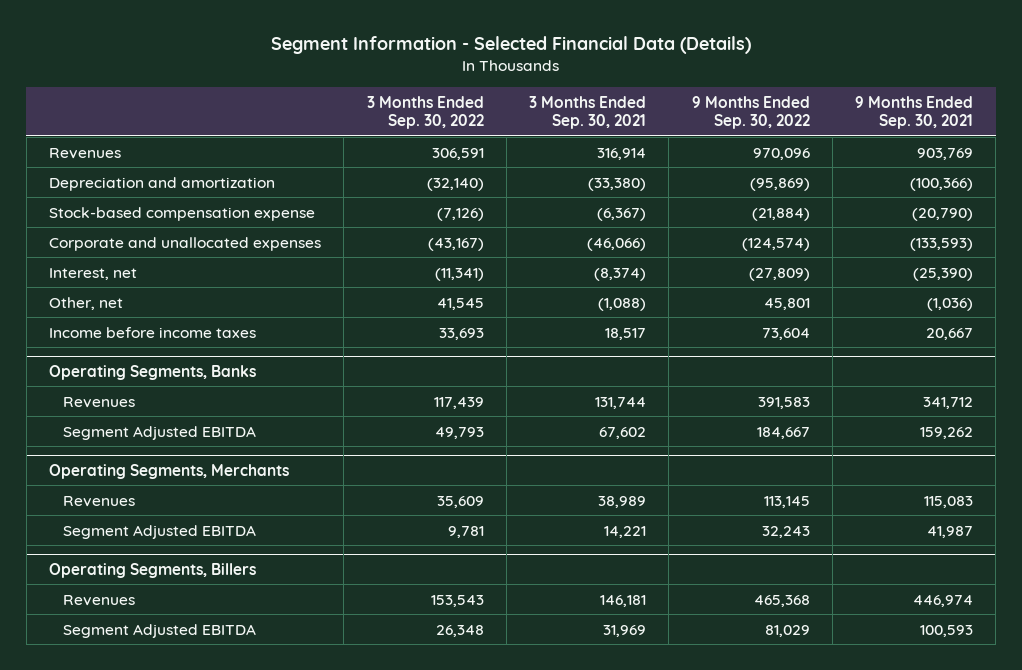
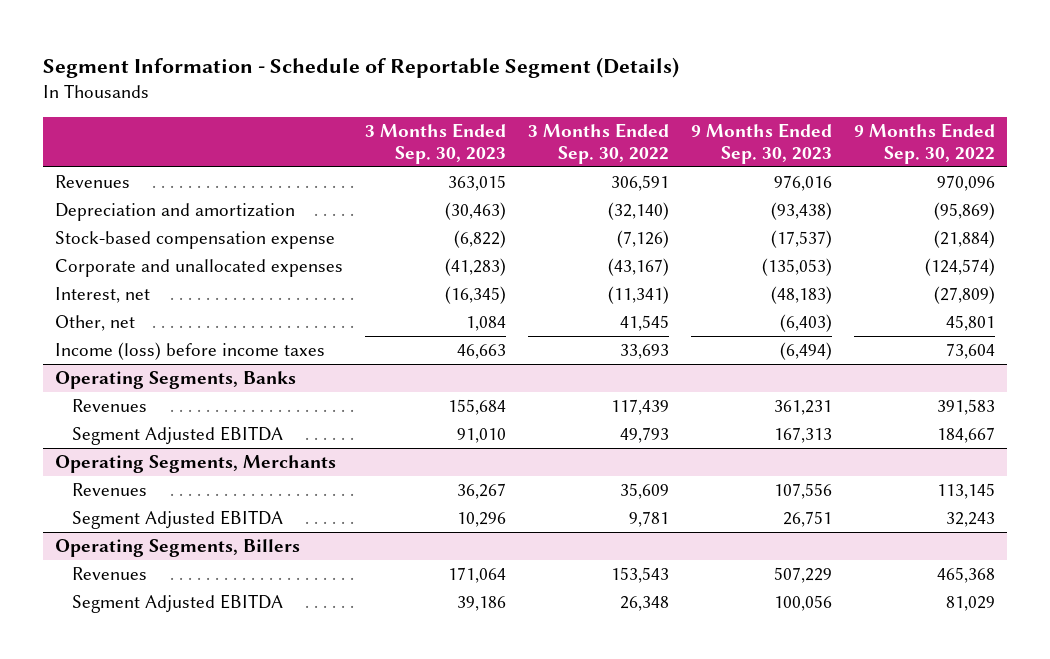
[271,36,752,55] Segment Information - Selected Financial Data (Details) -> [43,56,680,78] Segment Information - Schedule of Reportable Segment (Details)
[529,95,647,130] 3 Months Ended Sep. 30, 2021 -> none
[855,95,974,130] 9 Months Ended Sep. 30, 2021 -> none
none -> [364,122,506,165] 3 Months Ended Sep. 30, 2023
none -> [691,122,833,165] 9 Months Ended Sep. 30, 2023
[49,326,257,338] Income before income taxes -> [54,342,325,361] Income (loss) before income taxes

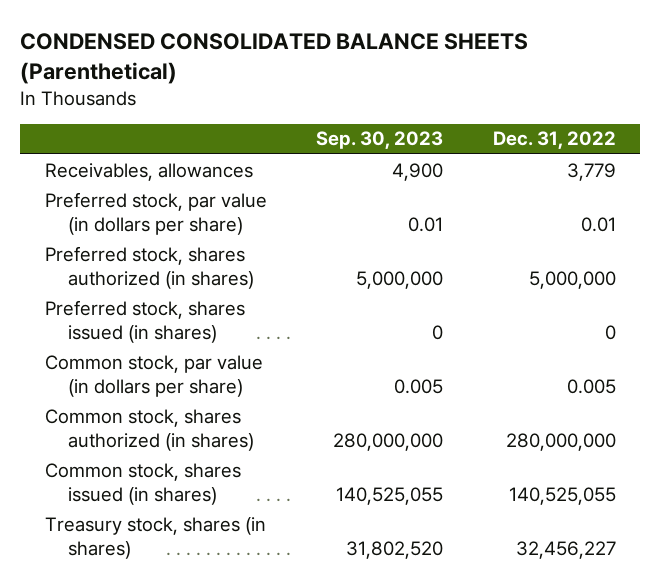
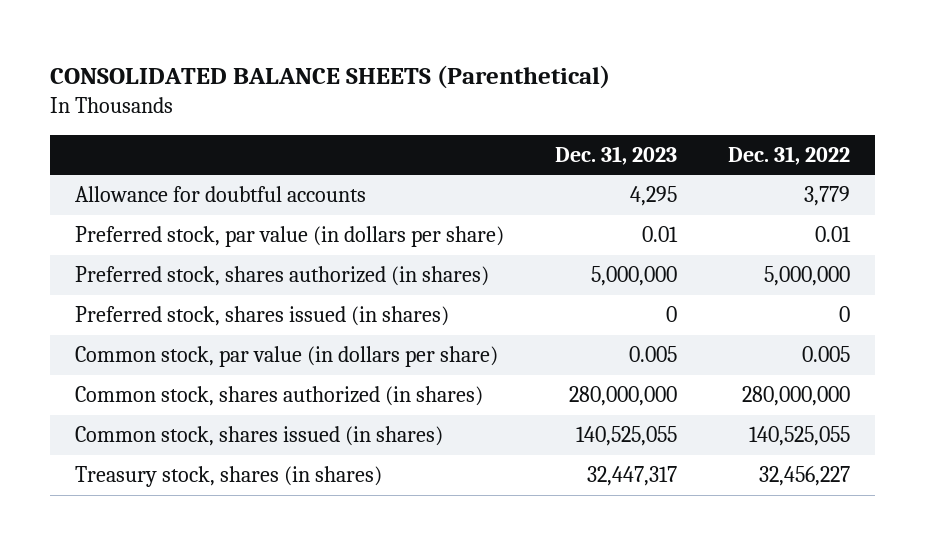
[19,33,528,84] CONDENSED CONSOLIDATED BALANCE SHEETS (Parenthetical) -> [50,64,611,89] CONSOLIDATED BALANCE SHEETS (Parenthetical)
[316,131,444,150] Sep. 30, 2023 -> none
none -> [555,145,678,165] Dec. 31, 2023
[44,162,253,181] Receivables, allowances -> [75,186,367,203] Allowance for doubtful accounts

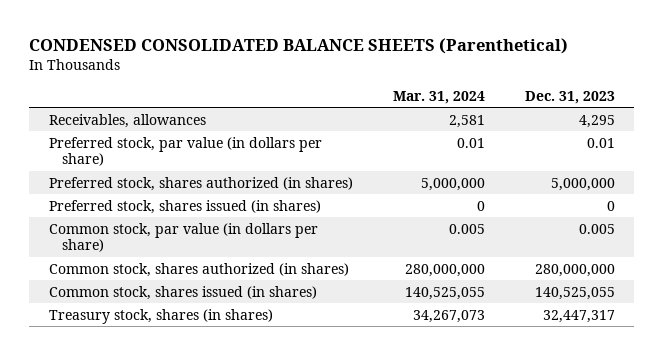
[50,64,611,89] CONSOLIDATED BALANCE SHEETS (Parenthetical) -> [28,37,568,54] CONDENSED CONSOLIDATED BALANCE SHEETS (Parenthetical)
[727,145,850,165] Dec. 31, 2022 -> none
none -> [392,90,485,104] Mar. 31, 2024
[75,186,367,203] Allowance for doubtful accounts -> [48,113,206,128] Receivables, allowances

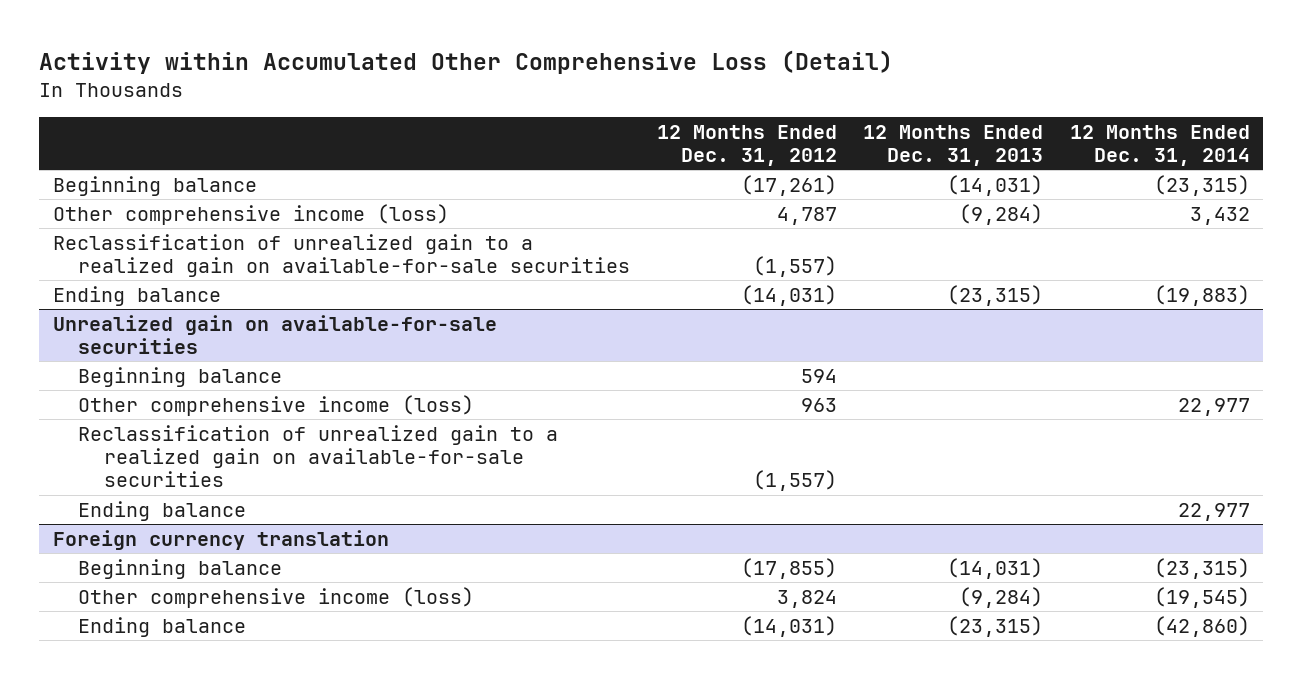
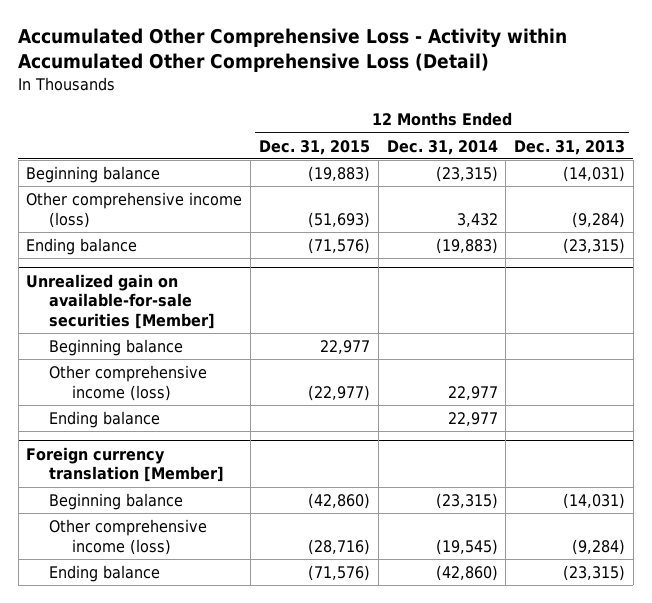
[39,50,894,75] Activity within Accumulated Other Comprehensive Loss (Detail) -> [18,28,568,73] Accumulated Other Comprehensive Loss - Activity within Accumulated Other Comprehensive Loss (Detail)
[656,124,837,166] 12 Months Ended Dec. 31, 2012 -> none
none -> [259,139,371,155] Dec. 31, 2015
[52,233,631,278] Reclassification of unrealized gain to a realized gain on available-for-sale securities -> none
[52,314,497,355] Unrealized gain on available-for-sale securities -> [26,273,216,330] Unrealized gain on available-for-sale securities [Member]
[78,424,559,488] Reclassification of unrealized gain to a realized gain on available-for-sale securities -> none
[52,529,389,550] Foreign currency translation -> [26,446,225,483] Foreign currency translation [Member]

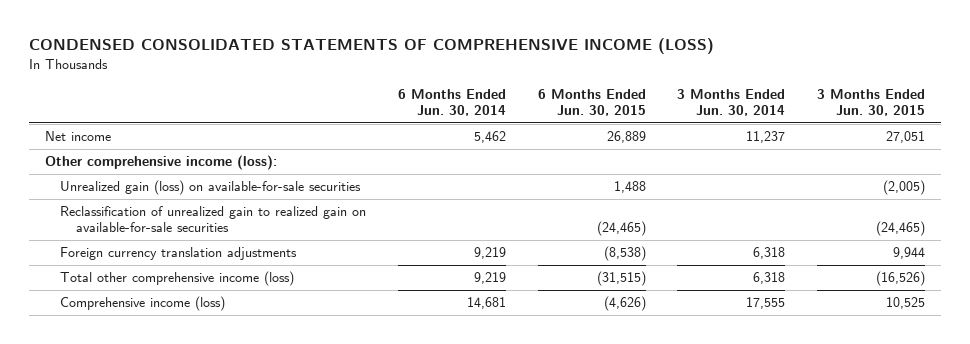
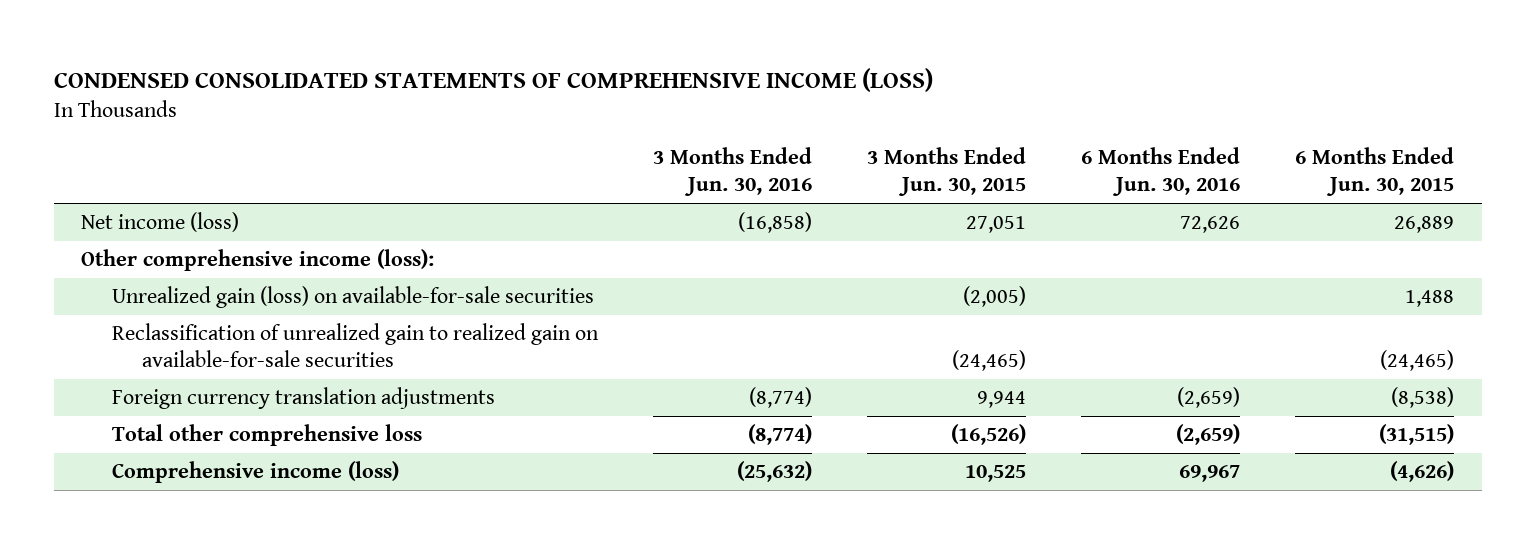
[398,89,507,117] 6 Months Ended Jun. 30, 2014 -> none
[677,89,786,117] 3 Months Ended Jun. 30, 2014 -> none
none -> [652,147,812,197] 3 Months Ended Jun. 30, 2016
none -> [1081,147,1241,197] 6 Months Ended Jun. 30, 2016
[45,131,112,142] Net income -> [81,212,240,233] Net income (loss)
[60,271,295,287] Total other comprehensive income (loss) -> [111,424,422,447] Total other comprehensive loss

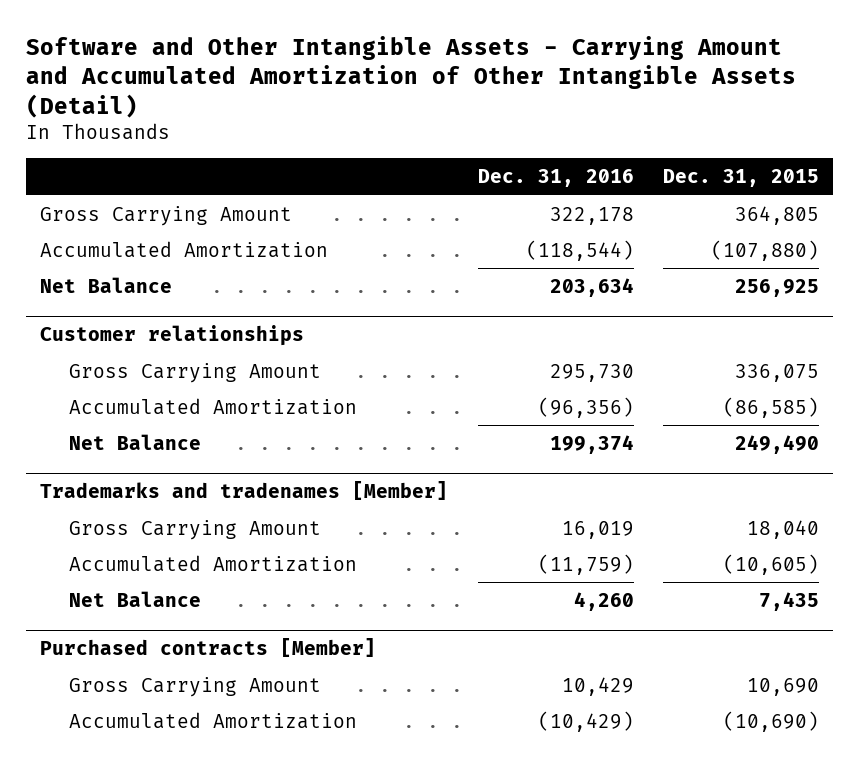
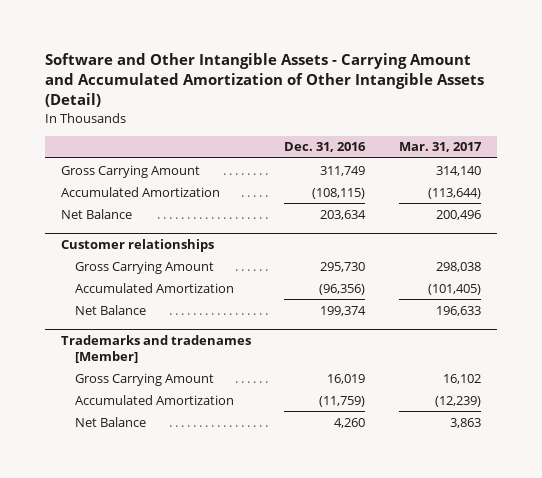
[662,169,819,188] Dec. 31, 2015 -> none
none -> [398,142,482,153] Mar. 31, 2017
[549,206,634,225] 322,178 -> [320,165,366,176] 311,749
[525,239,634,261] (118,544) -> [312,187,366,199] (108,115)
[40,637,377,657] Purchased contracts [Member] -> none
[68,676,321,697] Gross Carrying Amount -> none
[68,711,357,729] Accumulated Amortization -> none

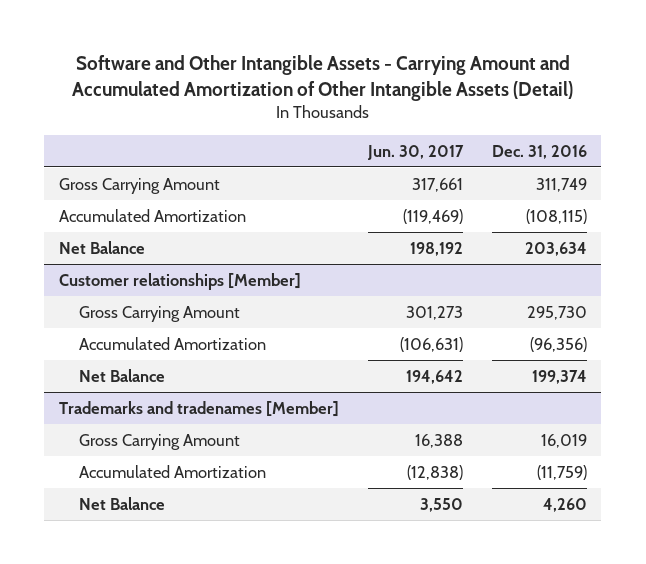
[398,142,482,153] Mar. 31, 2017 -> none
none -> [366,144,464,160] Jun. 30, 2017
[61,238,215,252] Customer relationships -> [58,272,301,290] Customer relationships [Member]

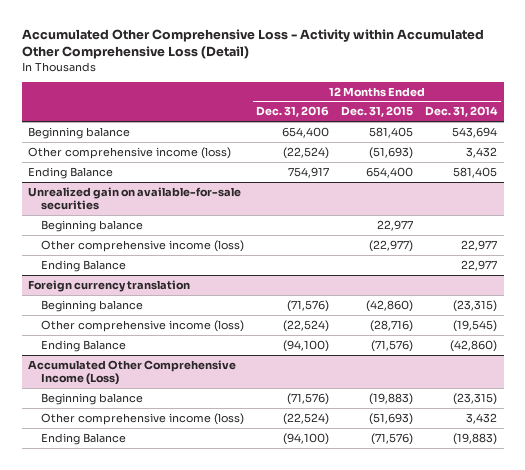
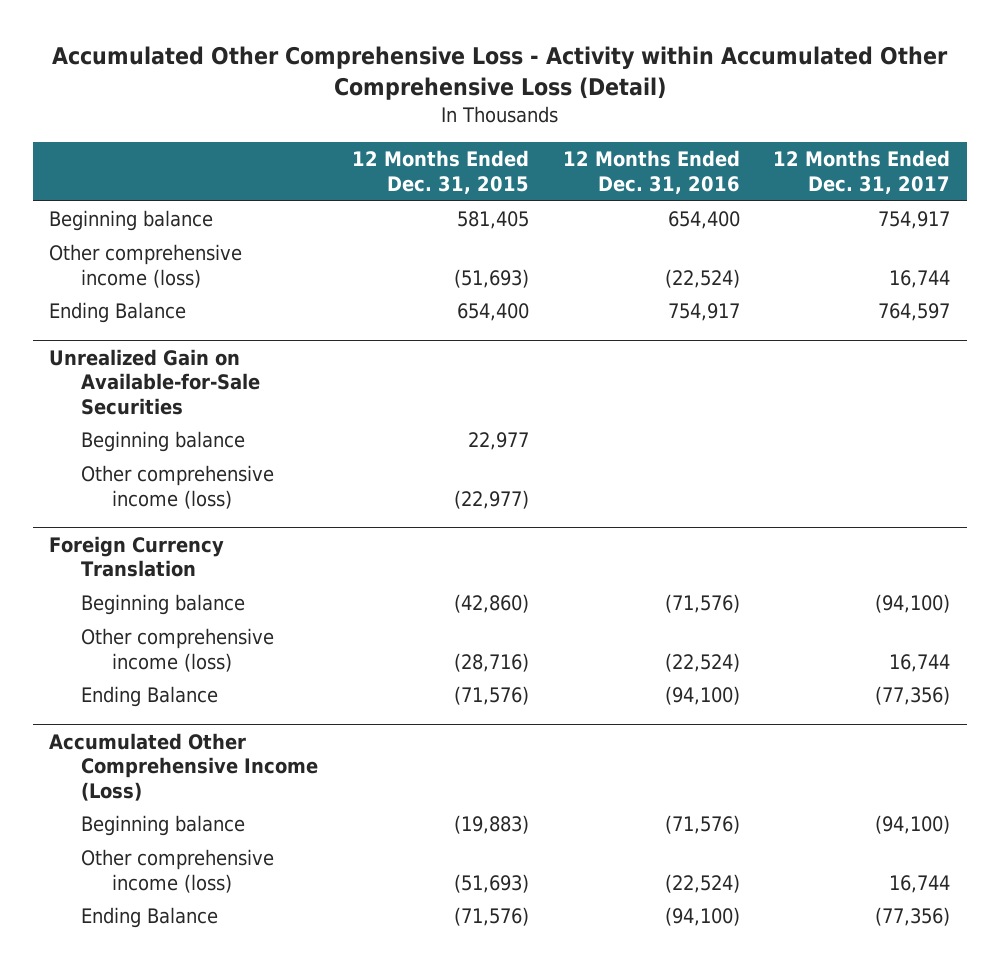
[425,106,499,118] Dec. 31, 2014 -> none
none -> [773,150,951,195] 12 Months Ended Dec. 31, 2017
[27,186,241,211] Unrealized gain on available-for-sale securities -> [49,348,260,415] Unrealized Gain on Available-for-Sale Securities
[40,259,126,272] Ending Balance -> none
[27,279,190,292] Foreign currency translation -> [49,535,225,578] Foreign Currency Translation

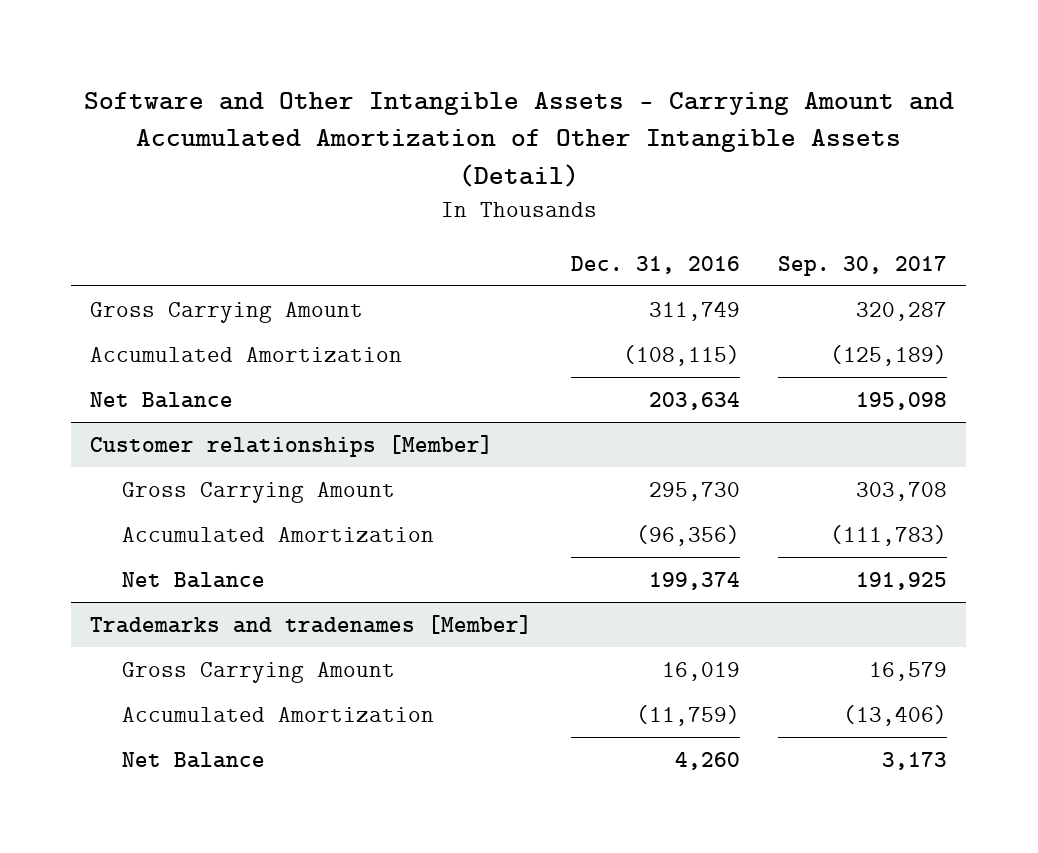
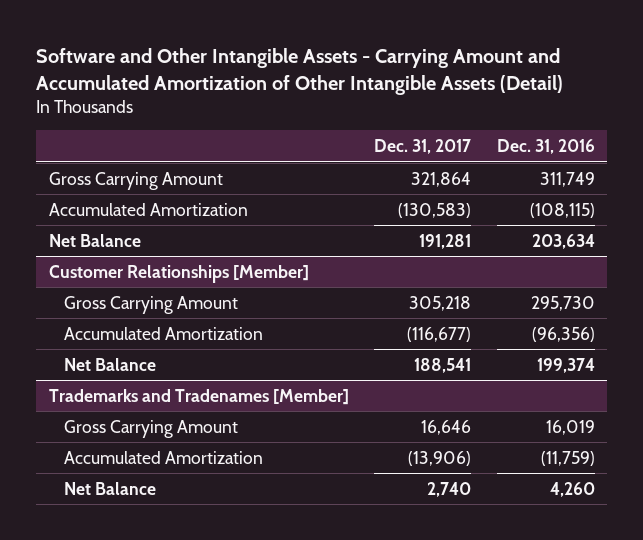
[778,255,948,276] Sep. 30, 2017 -> none
none -> [374,139,472,155] Dec. 31, 2017
[90,434,494,457] Customer relationships [Member] -> [48,264,309,283] Customer Relationships [Member]
[90,614,533,634] Trademarks and tradenames [Member] -> [48,388,349,405] Trademarks and Tradenames [Member]

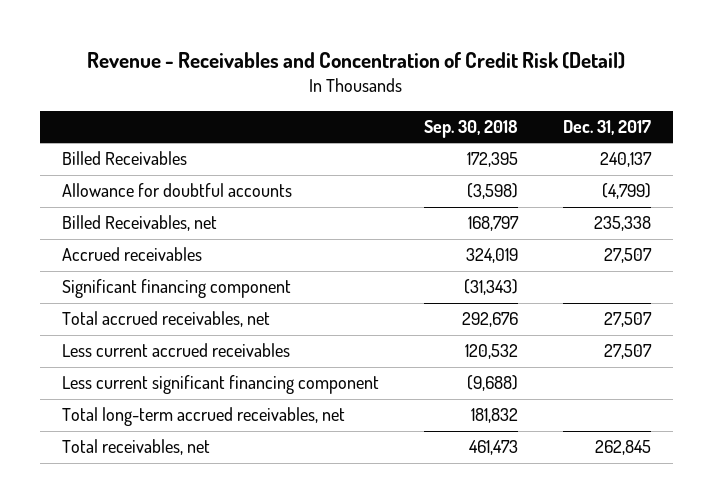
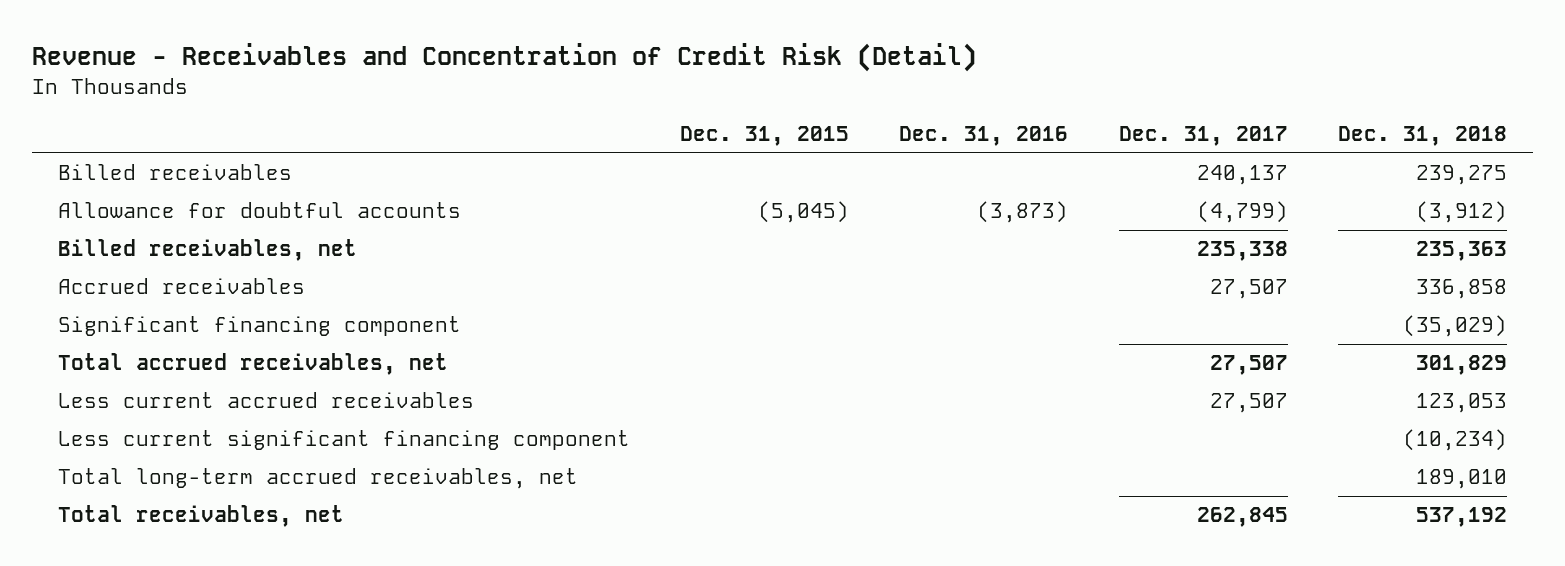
[423,119,518,138] Sep. 30, 2018 -> none
none -> [680,126,850,147] Dec. 31, 2015
none -> [899,126,1069,147] Dec. 31, 2016
none -> [1338,126,1508,147] Dec. 31, 2018
[62,151,188,166] Billed Receivables -> [57,164,292,181] Billed receivables
[62,215,218,232] Billed Receivables, net -> [57,239,357,262] Billed receivables, net

